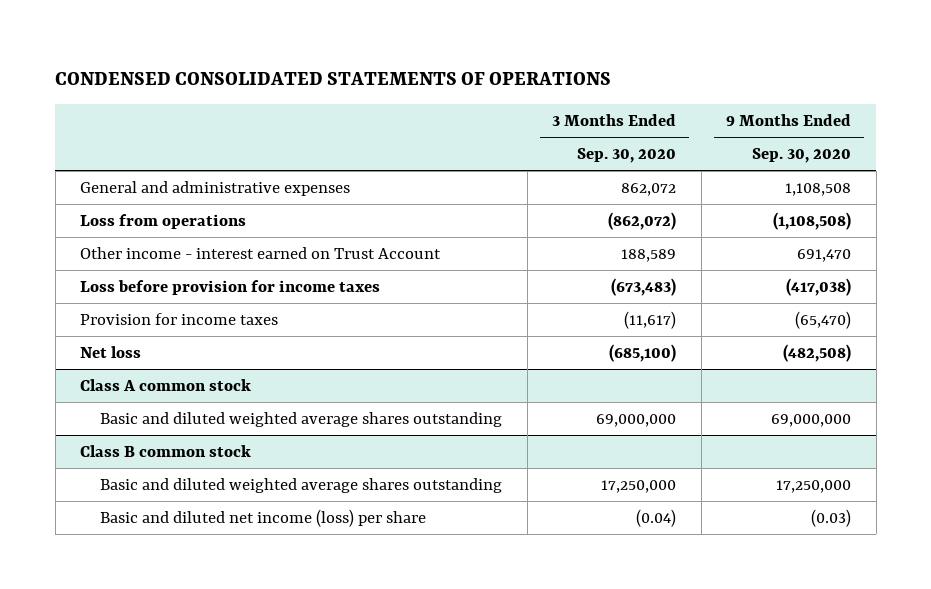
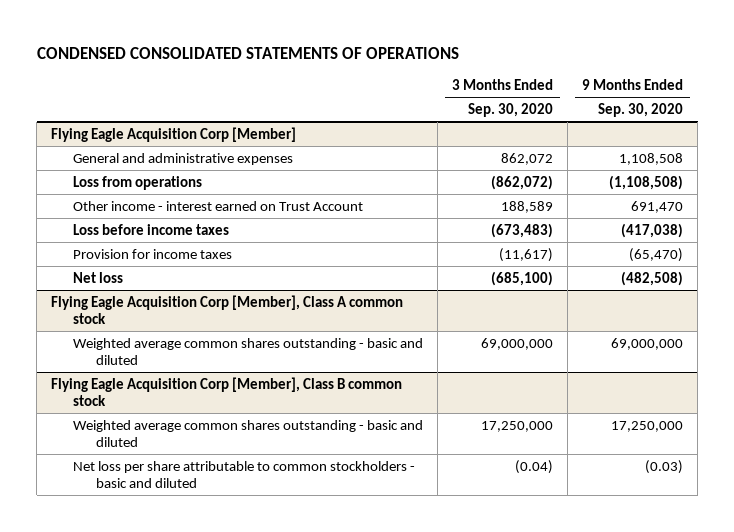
none -> [51,126,297,142] Flying Eagle Acquisition Corp [Member]
[80,279,381,295] Loss before provision for income taxes -> [73,223,230,235] Loss before income taxes
[80,378,252,391] Class A common stock -> none
[80,444,252,457] Class B common stock -> none
none -> [51,294,404,325] Flying Eagle Acquisition Corp [Member], Class A common stock
[100,411,503,427] Basic and diluted weighted average shares outstanding -> [73,337,424,366] Weighted average common shares outstanding - basic and diluted
none -> [51,376,403,407] Flying Eagle Acquisition Corp [Member], Class B common stock
[100,477,503,493] Basic and diluted weighted average shares outstanding -> [73,419,424,448] Weighted average common shares outstanding - basic and diluted
[100,508,427,527] Basic and diluted net income (loss) per share -> [73,460,416,489] Net loss per share attributable to common stockholders - basic and diluted

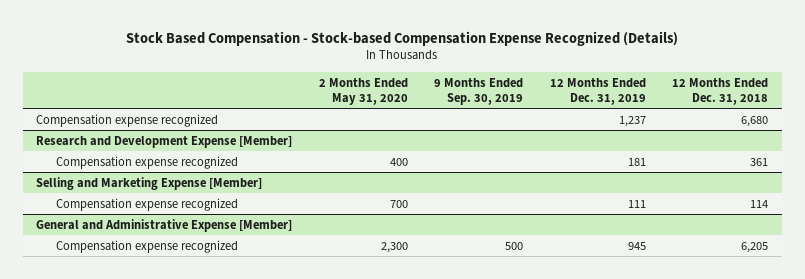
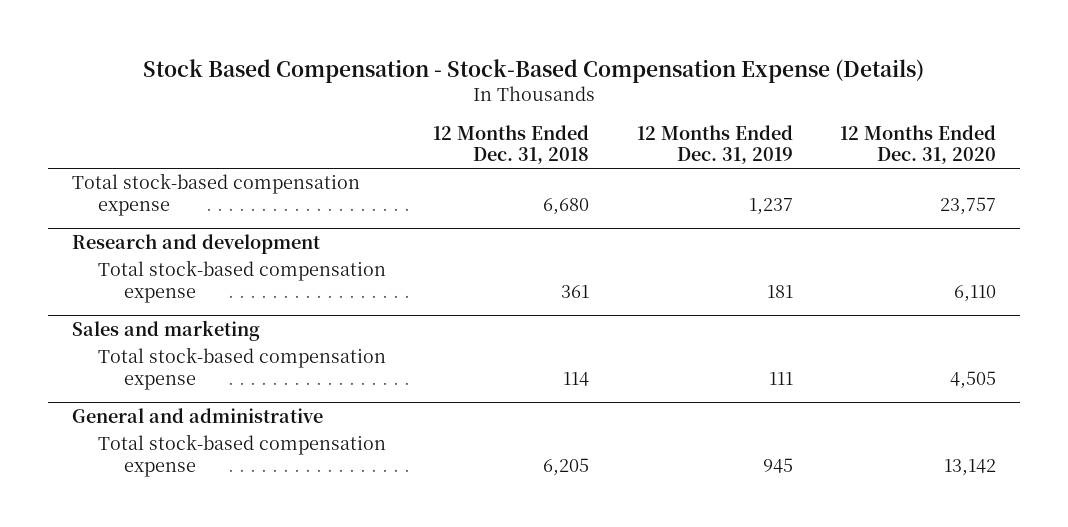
[126,30,679,46] Stock Based Compensation - Stock-based Compensation Expense Recognized (Details) -> [143,58,925,83] Stock Based Compensation - Stock-Based Compensation Expense (Details)
[318,77,408,105] 2 Months Ended May 31, 2020 -> none
[434,77,524,105] 9 Months Ended Sep. 30, 2019 -> none
none -> [840,124,997,165] 12 Months Ended Dec. 31, 2020
[36,113,219,127] Compensation expense recognized -> [72,173,361,216] Total stock-based compensation expense
[36,135,293,148] Research and Development Expense [Member] -> [72,234,321,255] Research and development
[56,155,239,169] Compensation expense recognized -> [97,260,386,303] Total stock-based compensation expense
[36,176,263,190] Selling and Marketing Expense [Member] -> [72,320,261,342] Sales and marketing
[56,197,239,211] Compensation expense recognized -> [97,347,386,390] Total stock-based compensation expense
[36,218,293,232] General and Administrative Expense [Member] -> [72,408,324,424] General and administrative
[56,239,239,253] Compensation expense recognized -> [97,434,386,477] Total stock-based compensation expense

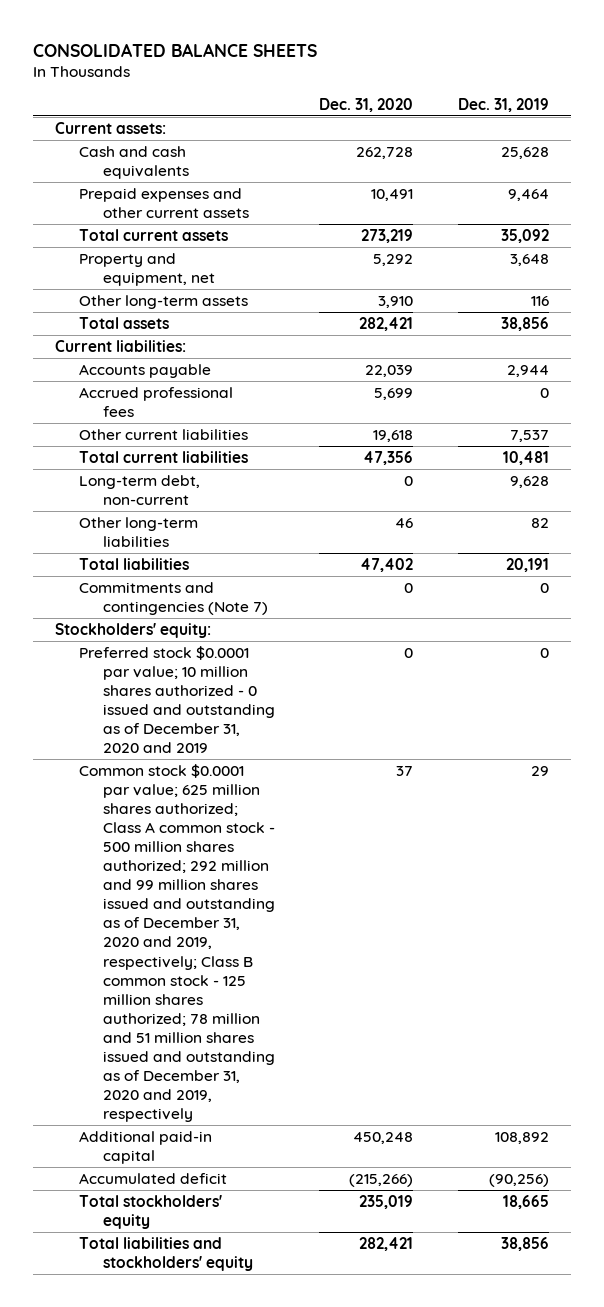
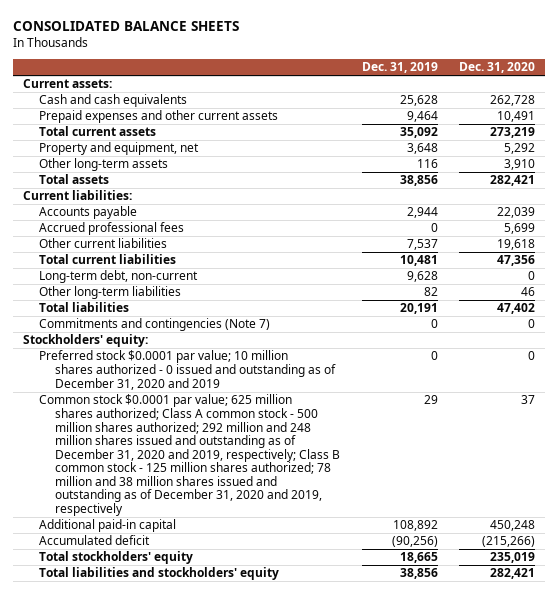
[79,763,275,1123] Common stock $0.0001 par value; 625 million shares authorized; Class A common stock - 500 million shares authorized; 292 million and 99 million shares issued and outstanding as of December 31, 2020 and 2019, respectively; Class B common stock - 125 million shares authorized; 78 million and 51 million shares issued and outstanding as of December 31, 2020 and 2019, respectively -> [39,394,341,516] Common stock $0.0001 par value; 625 million shares authorized; Class A common stock - 500 million shares authorized; 292 million and 248 million shares issued and outstanding as of December 31, 2020 and 2019, respectively; Class B common stock - 125 million shares authorized; 78 million and 38 million shares issued and outstanding as of December 31, 2020 and 2019, respectively

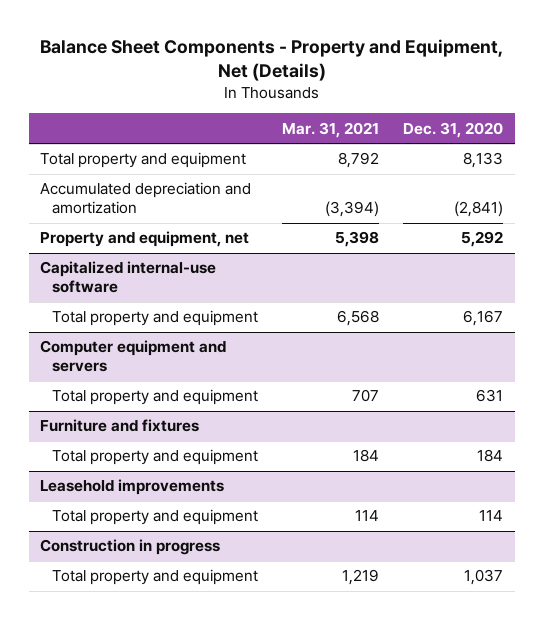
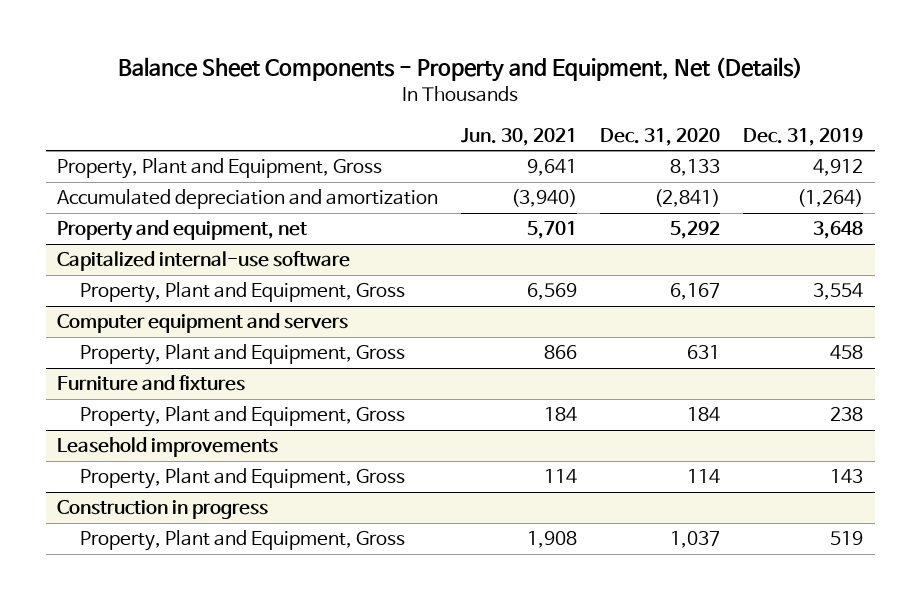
[282,121,380,138] Mar. 31, 2021 -> none
none -> [461,127,578,146] Jun. 30, 2021
none -> [743,127,864,146] Dec. 31, 2019
[40,152,247,169] Total property and equipment -> [57,158,383,180] Property, Plant and Equipment, Gross
[52,310,259,327] Total property and equipment -> [80,282,406,304] Property, Plant and Equipment, Gross
[52,389,259,406] Total property and equipment -> [80,344,406,366] Property, Plant and Equipment, Gross
[52,449,259,466] Total property and equipment -> [80,406,406,428] Property, Plant and Equipment, Gross
[52,509,259,526] Total property and equipment -> [80,468,406,490] Property, Plant and Equipment, Gross
[52,569,259,586] Total property and equipment -> [80,530,406,552] Property, Plant and Equipment, Gross

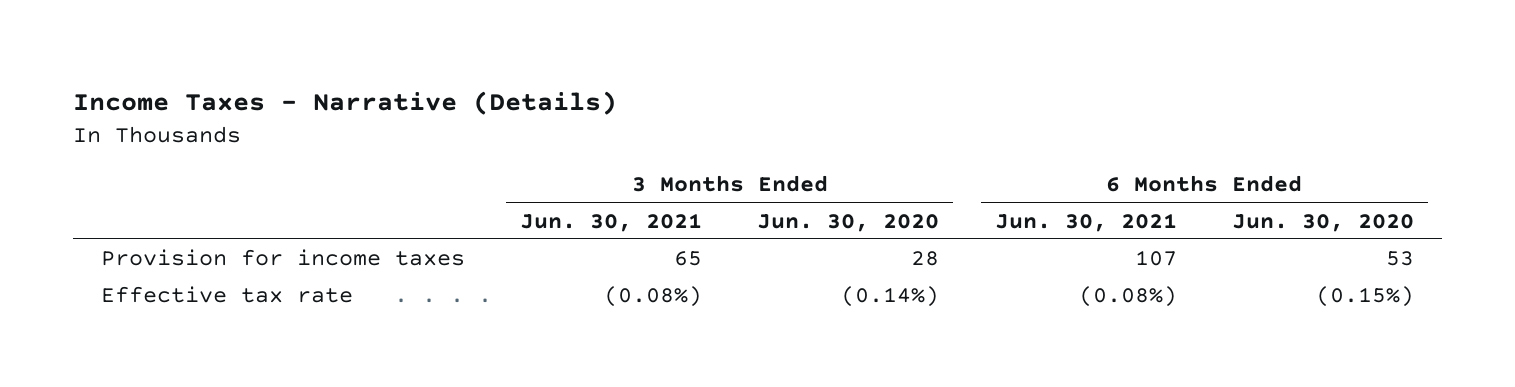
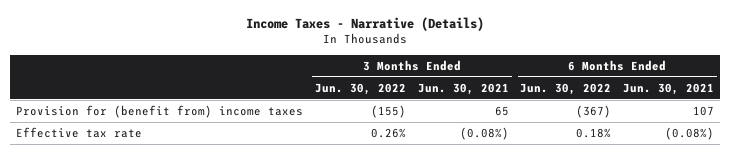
[757,213,940,232] Jun. 30, 2020 -> none
[1231,213,1414,232] Jun. 30, 2020 -> none
none -> [314,82,406,95] Jun. 30, 2022
none -> [520,82,612,95] Jun. 30, 2022
[100,249,465,267] Provision for income taxes -> [15,105,303,119] Provision for (benefit from) income taxes

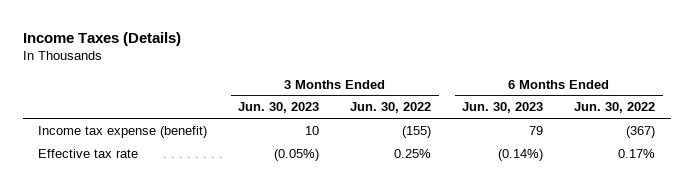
[246,16,485,31] Income Taxes - Narrative (Details) -> [22,31,181,46] Income Taxes (Details)
[417,82,509,95] Jun. 30, 2021 -> none
[623,82,715,95] Jun. 30, 2021 -> none
none -> [238,102,320,114] Jun. 30, 2023
none -> [462,102,544,114] Jun. 30, 2023
[15,105,303,119] Provision for (benefit from) income taxes -> [38,125,208,138] Income tax expense (benefit)
[370,128,406,139] 0.26% -> [394,148,432,158] 0.25%
[576,128,612,139] 0.18% -> [618,148,656,158] 0.17%

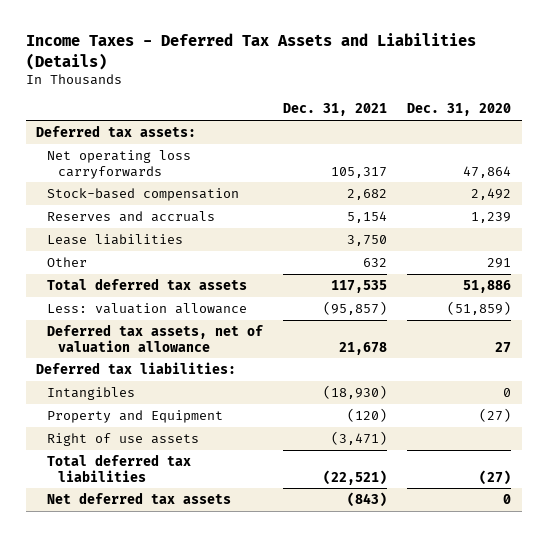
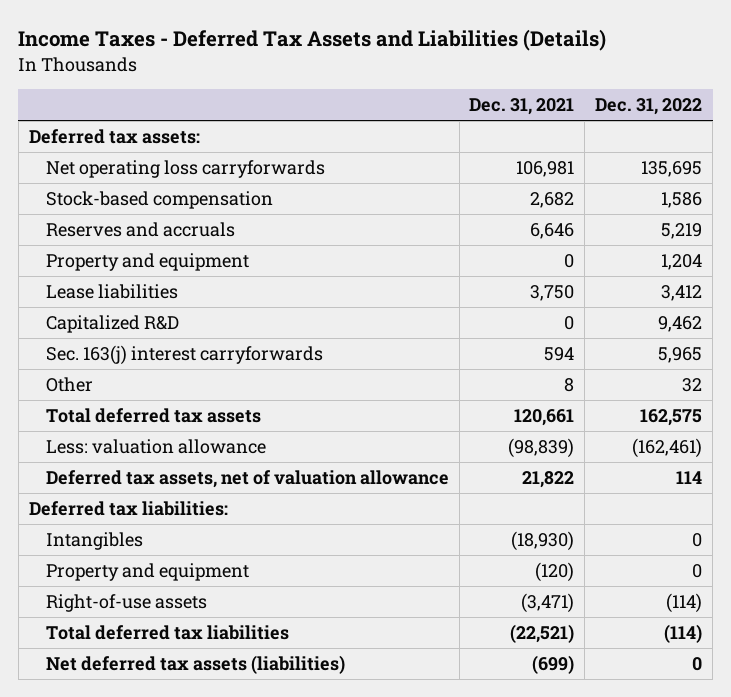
[407,103,512,117] Dec. 31, 2020 -> none
none -> [595,98,703,116] Dec. 31, 2022
[331,166,388,178] 105,317 -> [516,161,575,178] 106,981
[347,211,388,224] 5,154 -> [530,223,575,240] 6,646
none -> [45,253,249,272] Property and equipment
none -> [45,315,179,334] Capitalized R&D
none -> [45,345,323,366] Sec. 163(j) interest carryforwards
[363,258,388,268] 632 -> [564,378,575,393] 8
[331,280,388,294] 117,535 -> [514,409,575,427] 120,661
[323,301,388,316] (95,857) -> [508,438,575,459] (98,839)
[339,341,388,355] 21,678 -> [522,471,575,489] 21,822
[47,410,224,424] Property and Equipment -> [45,563,249,582] Property and equipment
[47,433,200,447] Right of use assets -> [45,594,207,613] Right-of-use assets
[47,492,232,505] Net deferred tax assets -> [45,655,345,675] Net deferred tax assets (liabilities)
[347,492,388,508] (843) -> [532,655,575,675] (699)

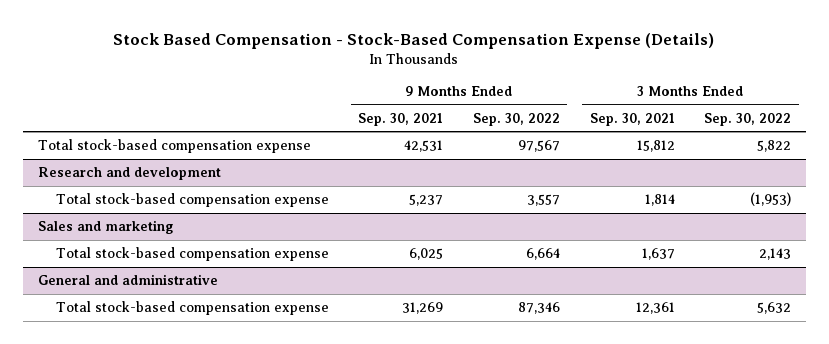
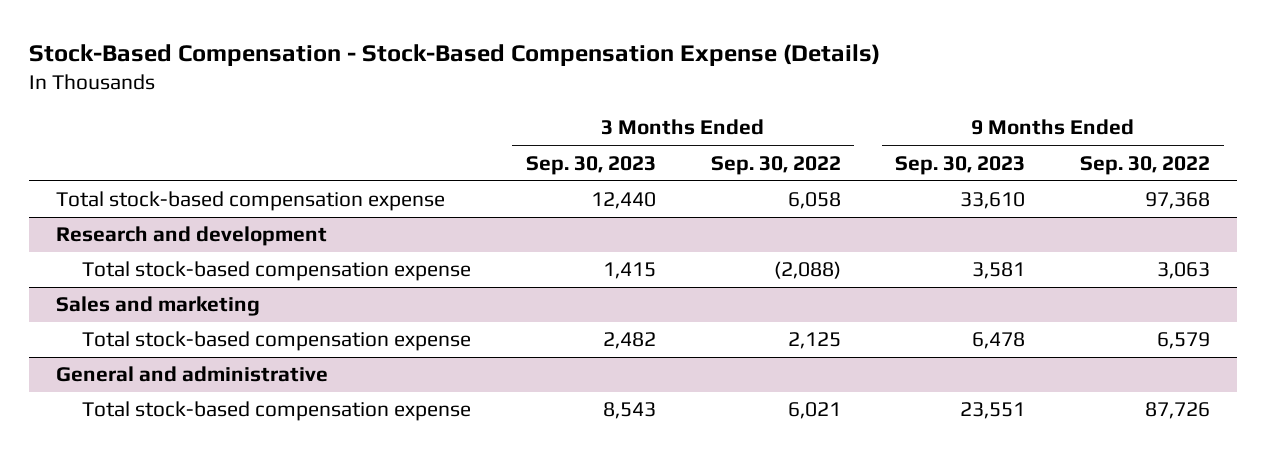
[113,32,715,49] Stock Based Compensation - Stock-Based Compensation Expense (Details) -> [28,43,880,66] Stock-Based Compensation - Stock-Based Compensation Expense (Details)
[358,113,444,127] Sep. 30, 2021 -> none
[589,113,675,127] Sep. 30, 2021 -> none
none -> [525,155,656,175] Sep. 30, 2023
none -> [895,155,1026,175] Sep. 30, 2023
[517,140,560,153] 97,567 -> [1145,192,1211,210] 97,368
[757,140,792,153] 5,822 -> [787,192,841,210] 6,058
[526,194,560,207] 3,557 -> [1157,262,1211,280] 3,063
[750,192,792,207] (1,953) -> [773,261,841,280] (2,088)
[525,248,560,261] 6,664 -> [1157,332,1211,350] 6,579
[759,248,792,261] 2,143 -> [787,332,841,350] 2,125
[517,302,560,315] 87,346 -> [1145,402,1211,420] 87,726
[757,302,792,315] 5,632 -> [787,402,841,420] 6,021

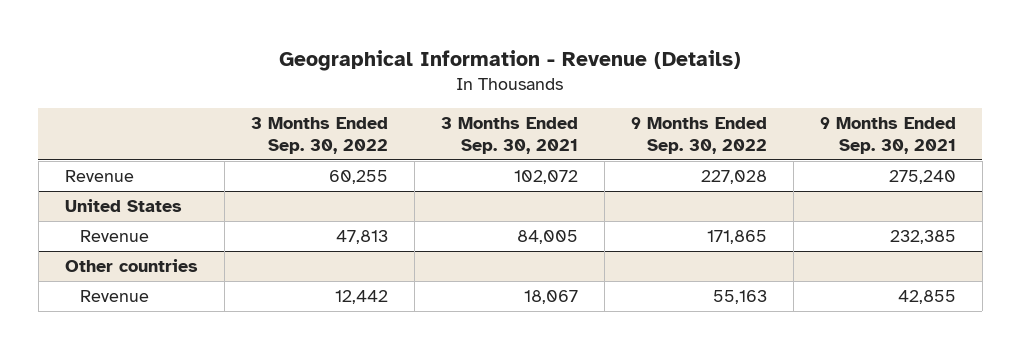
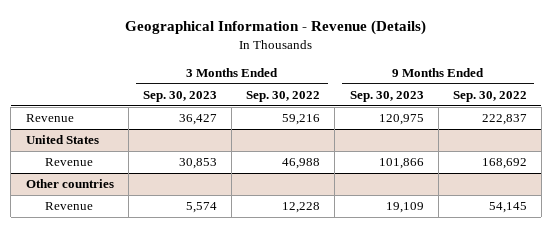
[440,117,578,154] 3 Months Ended Sep. 30, 2021 -> none
[819,117,956,154] 9 Months Ended Sep. 30, 2021 -> none
none -> [142,90,217,102] Sep. 30, 2023
none -> [349,90,424,102] Sep. 30, 2023
[328,170,388,185] 60,255 -> [282,114,321,126] 59,216
[700,170,767,185] 227,028 -> [481,114,527,126] 222,837
[335,230,388,245] 47,813 -> [282,158,321,170] 46,988
[706,230,767,245] 171,865 -> [481,158,527,170] 168,692
[334,290,388,305] 12,442 -> [282,202,321,214] 12,228
[712,290,767,305] 55,163 -> [488,202,527,214] 54,145

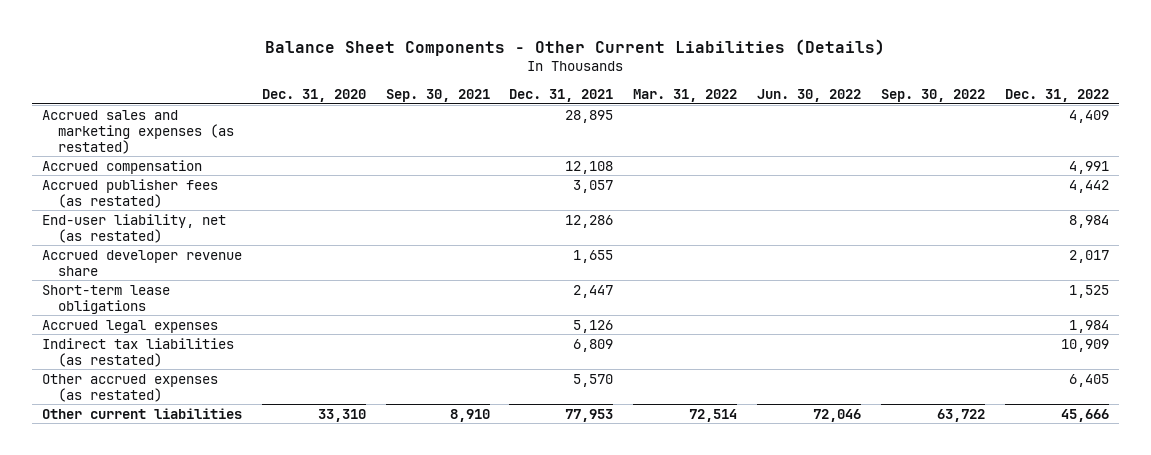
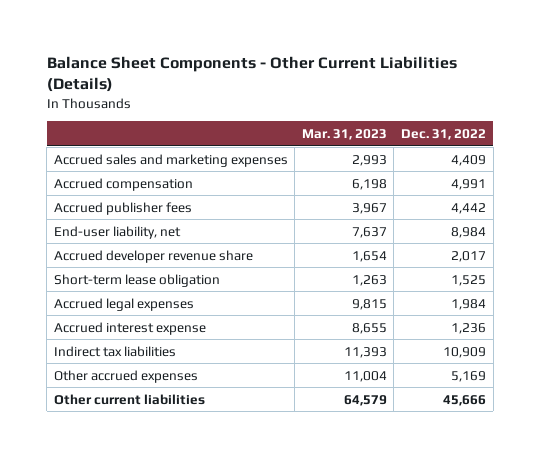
[261,89,366,103] Dec. 31, 2020 -> none
[385,89,490,103] Sep. 30, 2021 -> none
[509,89,614,103] Dec. 31, 2021 -> none
[633,89,738,103] Mar. 31, 2022 -> none
[757,89,862,103] Jun. 30, 2022 -> none
[881,89,986,103] Sep. 30, 2022 -> none
none -> [301,129,387,141] Mar. 31, 2023
[41,109,234,154] Accrued sales and marketing expenses (as restated) -> [53,153,288,167] Accrued sales and marketing expenses
[41,178,218,208] Accrued publisher fees (as restated) -> [53,201,192,215] Accrued publisher fees
[41,213,226,243] End-user liability, net (as restated) -> [53,225,181,239] End-user liability, net
[41,284,170,314] Short-term lease obligations -> [53,273,220,287] Short-term lease obligation
none -> [53,321,206,335] Accrued interest expense
[41,337,234,367] Indirect tax liabilities (as restated) -> [53,345,176,357] Indirect tax liabilities
[41,373,218,402] Other accrued expenses (as restated) -> [53,369,198,383] Other accrued expenses
[1068,373,1109,387] 6,405 -> [451,370,487,382] 5,169

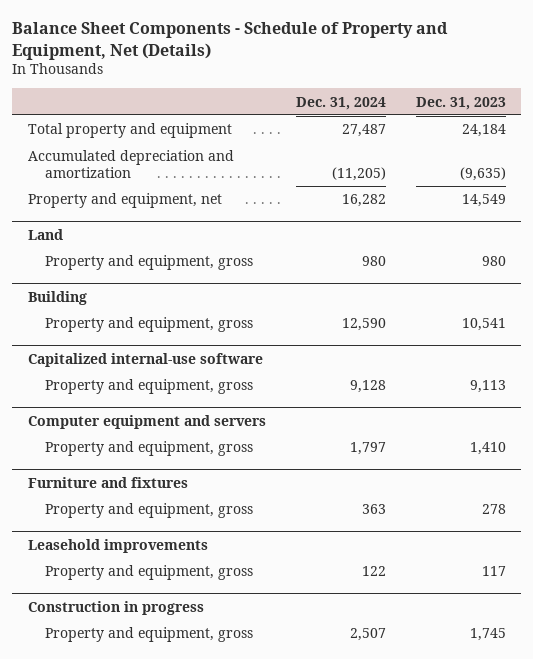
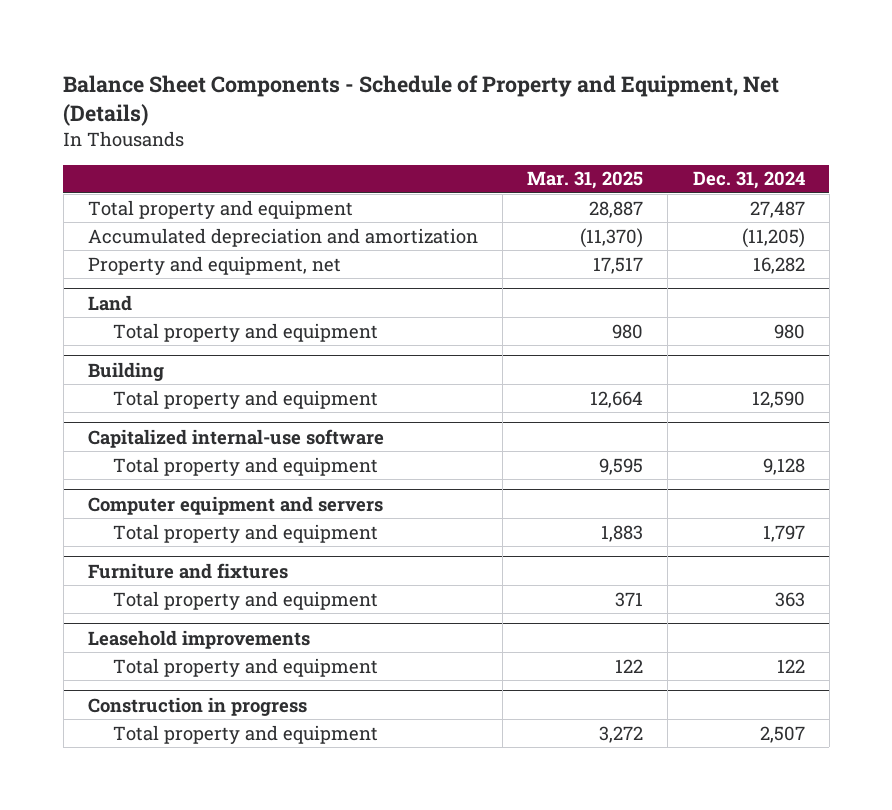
[415,96,506,110] Dec. 31, 2023 -> none
none -> [527,171,644,190] Mar. 31, 2025
[45,255,254,271] Property and equipment, gross -> [113,322,379,342] Total property and equipment
[45,317,254,333] Property and equipment, gross -> [113,389,379,409] Total property and equipment
[45,379,254,395] Property and equipment, gross -> [113,456,379,476] Total property and equipment
[45,441,254,457] Property and equipment, gross -> [113,523,379,543] Total property and equipment
[45,503,254,519] Property and equipment, gross -> [113,590,379,610] Total property and equipment
[45,565,254,581] Property and equipment, gross -> [113,657,379,677] Total property and equipment
[45,627,254,643] Property and equipment, gross -> [113,724,379,744] Total property and equipment

